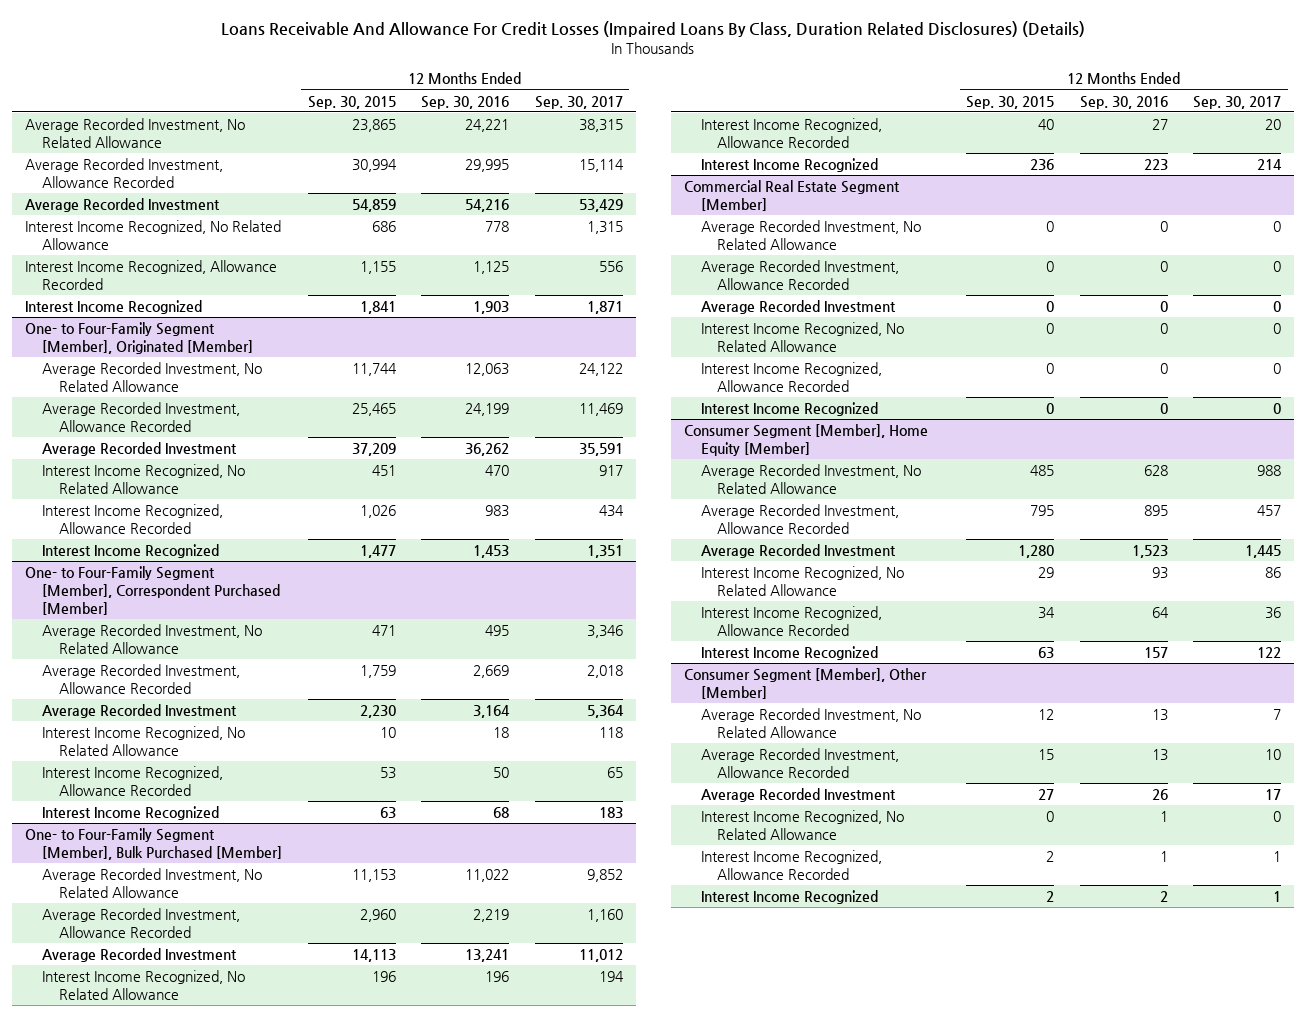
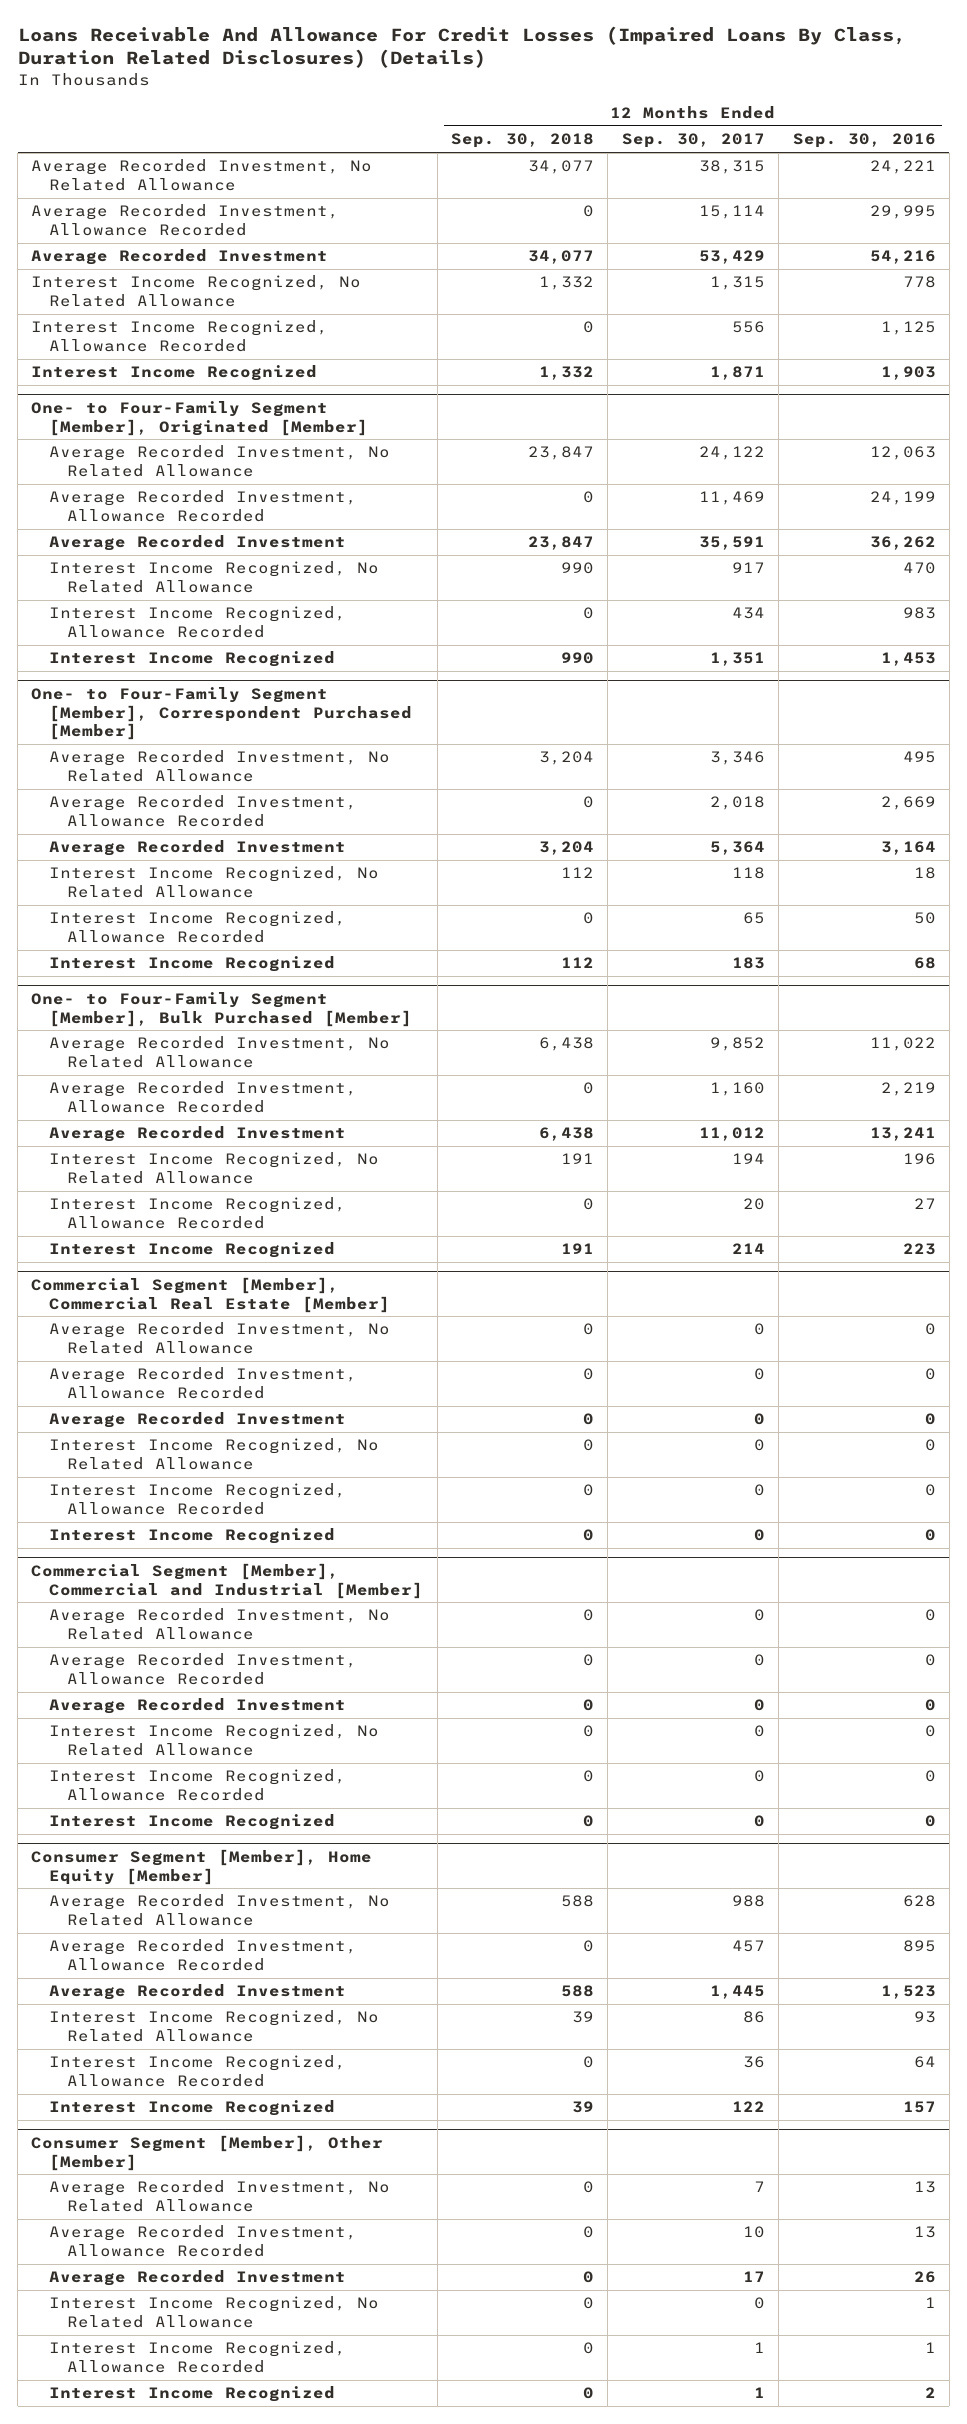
[307,95,396,109] Sep. 30, 2015 -> none
none -> [451,133,595,149] Sep. 30, 2018
[683,180,900,211] Commercial Real Estate Segment [Member] -> [31,1276,391,1313] Commercial Segment [Member], Commercial Real Estate [Member]
none -> [31,1562,424,1599] Commercial Segment [Member], Commercial and Industrial [Member]
none -> [49,1608,391,1641] Average Recorded Investment, No Related Allowance
none -> [49,1653,358,1686] Average Recorded Investment, Allowance Recorded
none -> [49,1698,347,1715] Average Recorded Investment
none -> [49,1724,380,1757] Interest Income Recognized, No Related Allowance
none -> [49,1769,347,1802] Interest Income Recognized, Allowance Recorded
none -> [49,1814,336,1831] Interest Income Recognized

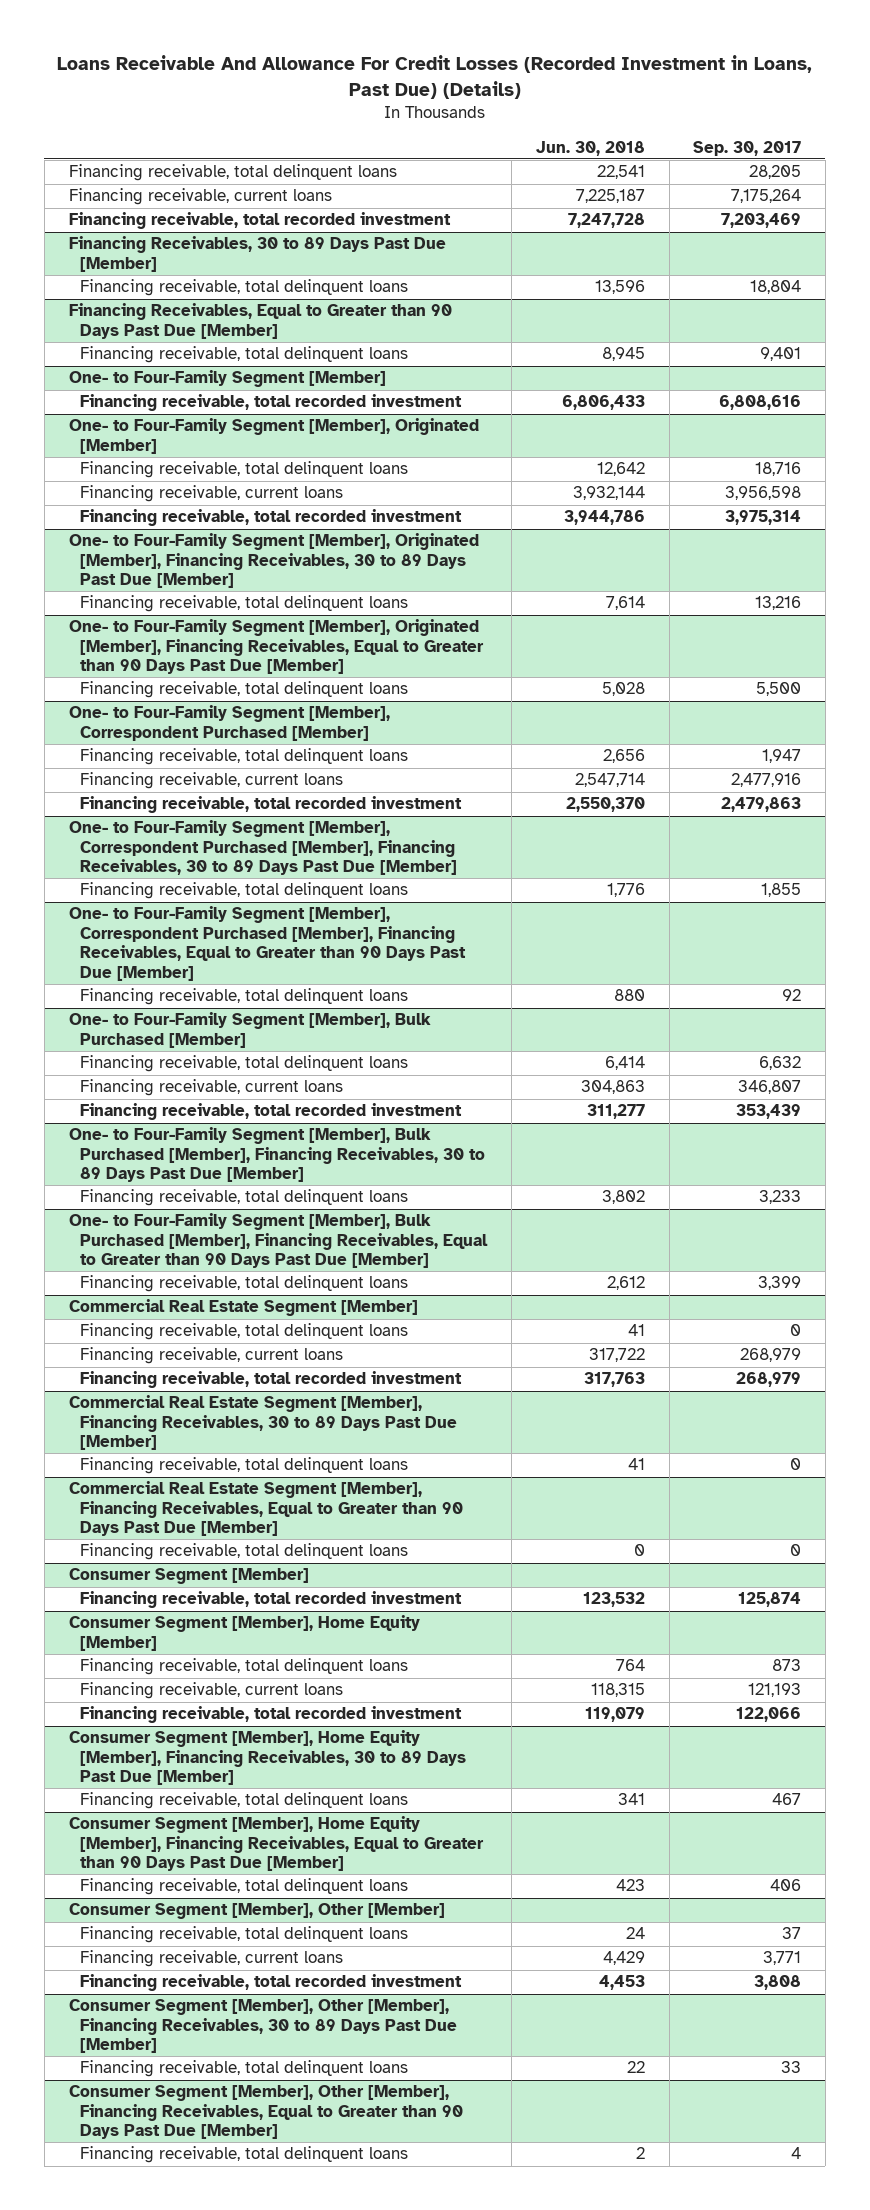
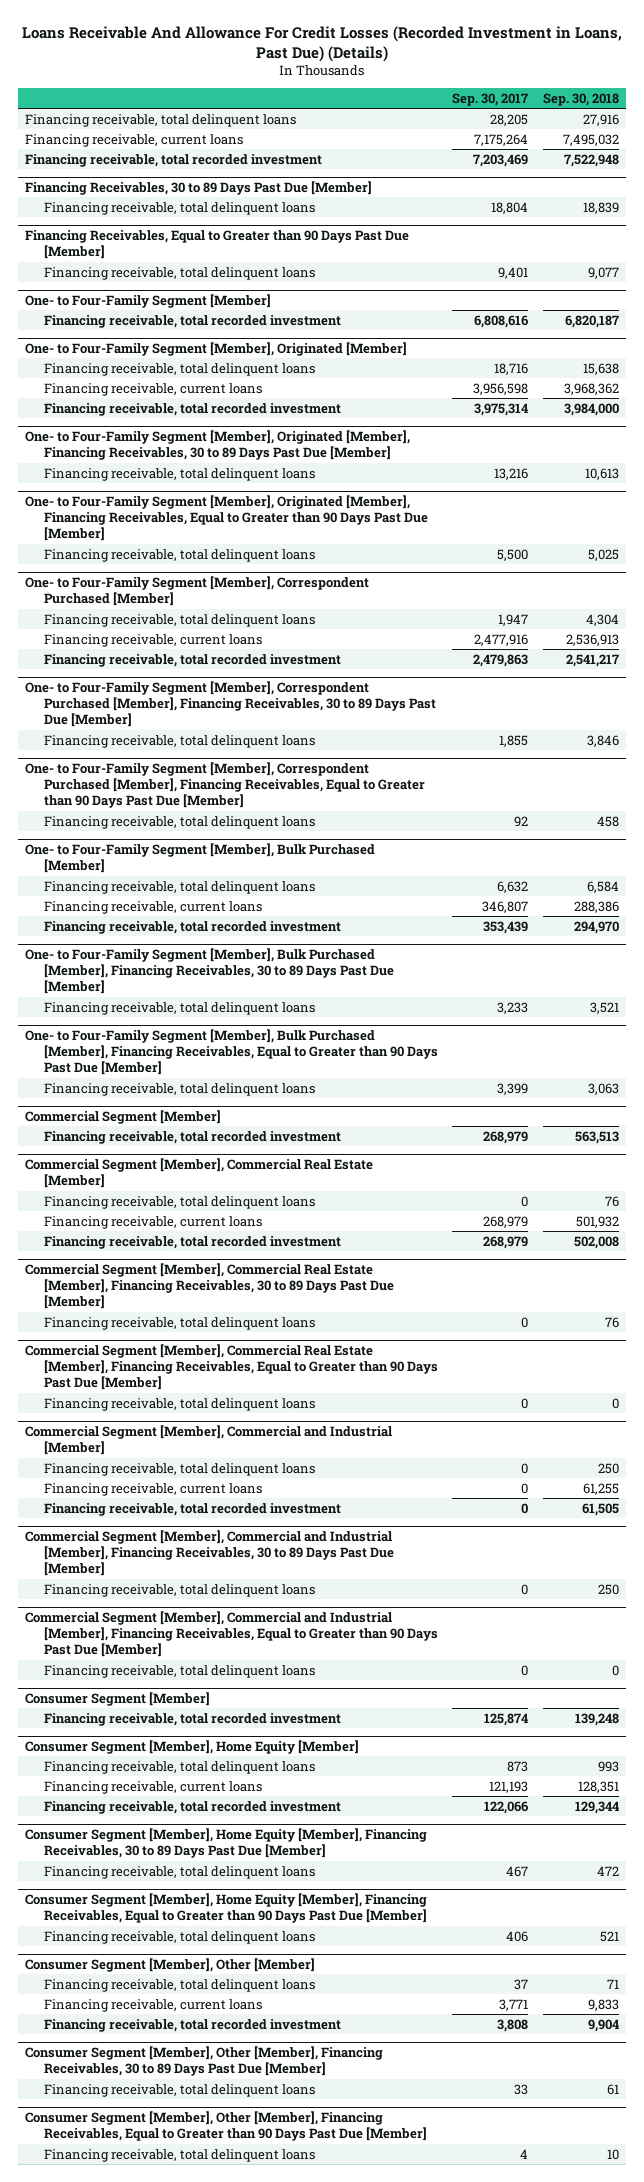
[535,140,645,156] Jun. 30, 2018 -> none
none -> [542,93,619,107] Sep. 30, 2018
[68,1299,418,1317] Commercial Real Estate Segment [Member] -> [24,1109,221,1124] Commercial Segment [Member]
none -> [43,1130,341,1144] Financing receivable, total recorded investment
none -> [24,1157,373,1189] Commercial Segment [Member], Commercial Real Estate [Member]
[68,1395,458,1451] Commercial Real Estate Segment [Member], Financing Receivables, 30 to 89 Days Past Due [Member] -> [24,1262,394,1310] Commercial Segment [Member], Commercial Real Estate [Member], Financing Receivables, 30 to 89 Days Past Due [Member]
[68,1481,464,1537] Commercial Real Estate Segment [Member], Financing Receivables, Equal to Greater than 90 Days Past Due [Member] -> [24,1343,438,1391] Commercial Segment [Member], Commercial Real Estate [Member], Financing Receivables, Equal to Greater than 90 Days Past Due [Member]
none -> [24,1424,392,1456] Commercial Segment [Member], Commercial and Industrial [Member]
none -> [43,1462,315,1476] Financing receivable, total delinquent loans
none -> [43,1482,262,1496] Financing receivable, current loans
none -> [43,1502,341,1516] Financing receivable, total recorded investment
none -> [24,1529,394,1577] Commercial Segment [Member], Commercial and Industrial [Member], Financing Receivables, 30 to 89 Days Past Due [Member]
none -> [43,1583,315,1597] Financing receivable, total delinquent loans
none -> [24,1610,438,1658] Commercial Segment [Member], Commercial and Industrial [Member], Financing Receivables, Equal to Greater than 90 Days Past Due [Member]
none -> [43,1664,315,1678] Financing receivable, total delinquent loans

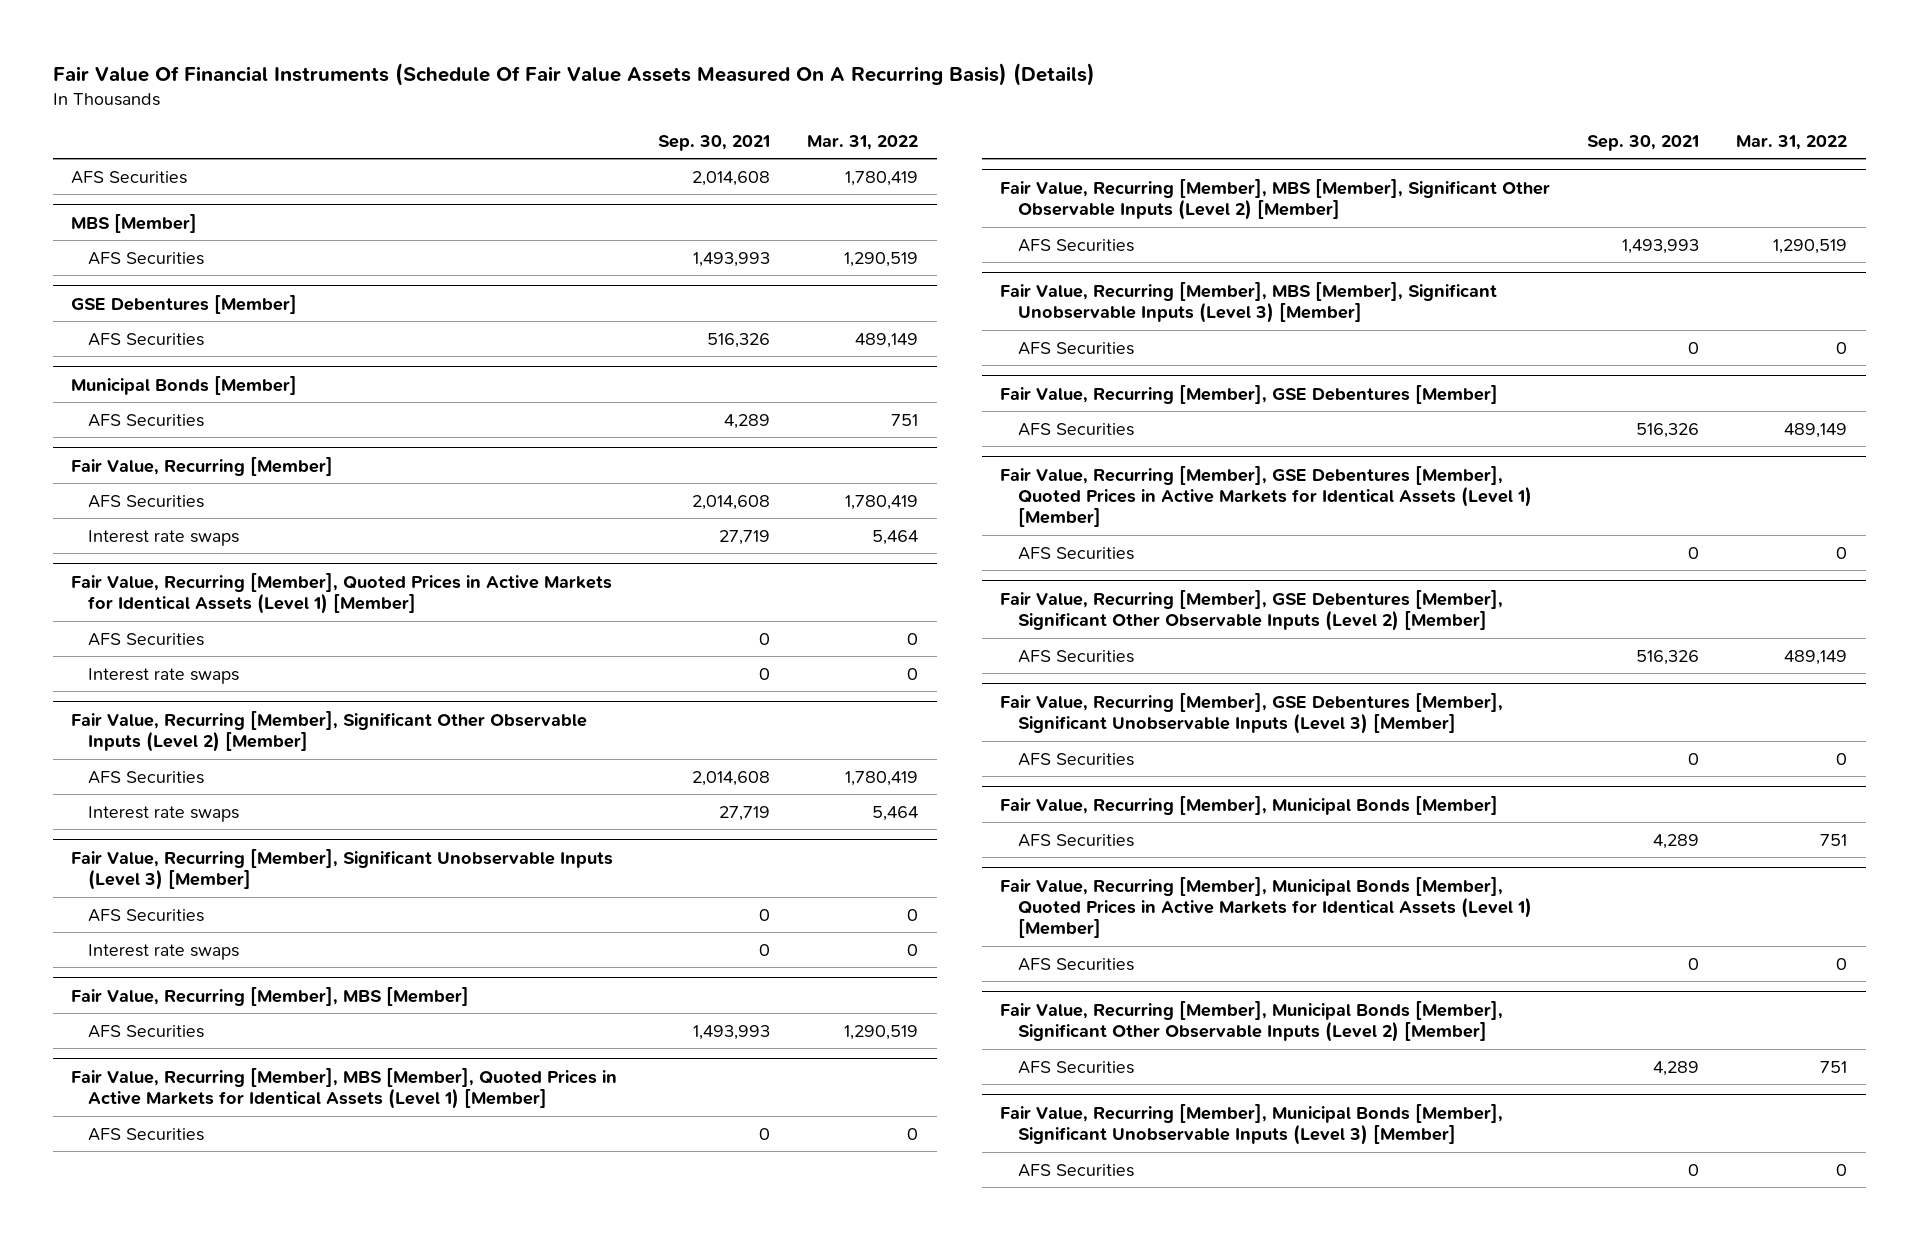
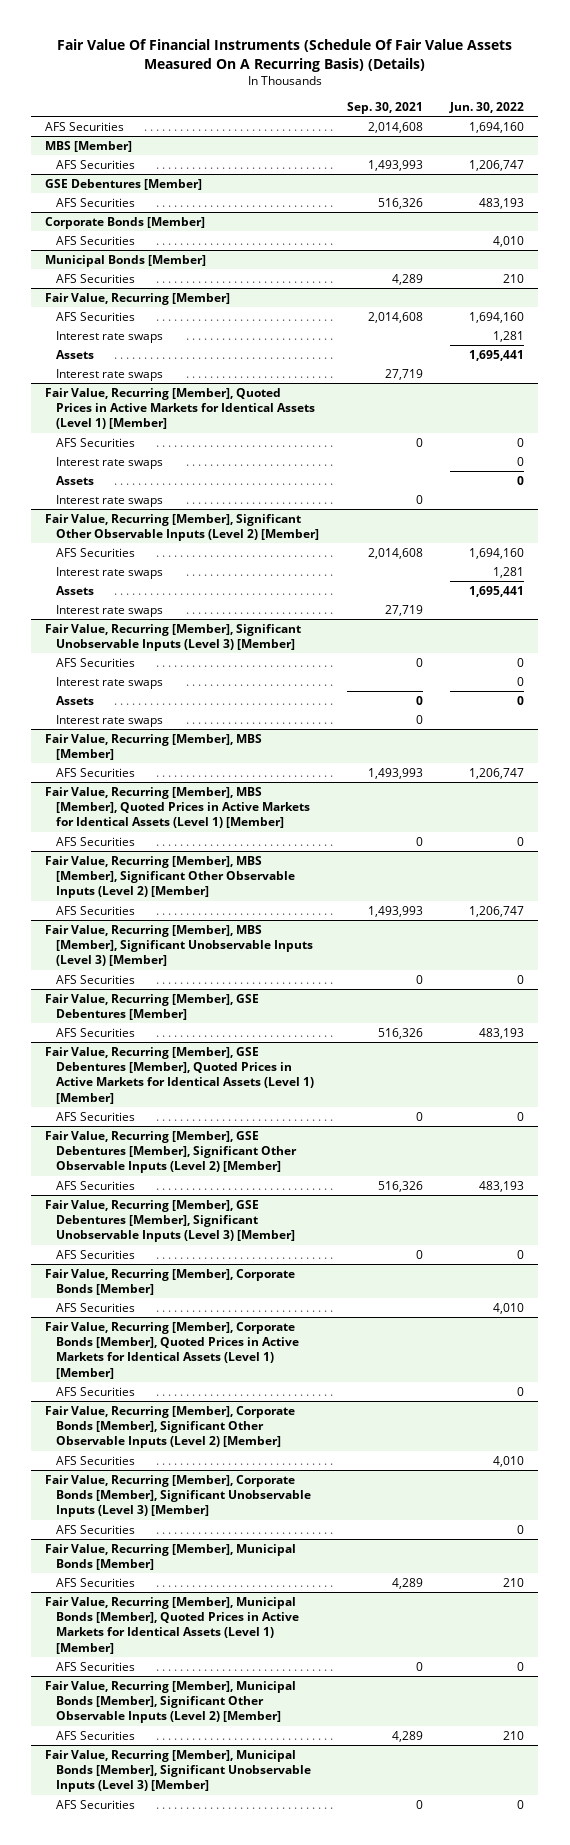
[807,134,919,150] Mar. 31, 2022 -> none
none -> [449,102,525,114] Jun. 30, 2022
none -> [45,216,206,229] Corporate Bonds [Member]
none -> [55,235,135,245] AFS Securities
none -> [55,330,163,343] Interest rate swaps
none -> [55,349,94,359] Assets
none -> [55,456,163,469] Interest rate swaps
none -> [55,475,94,485] Assets
none -> [55,566,163,579] Interest rate swaps
none -> [55,585,94,595] Assets
none -> [55,676,163,689] Interest rate swaps
none -> [55,695,94,705] Assets
none -> [45,1268,296,1296] Fair Value, Recurring [Member], Corporate Bonds [Member]
none -> [55,1302,135,1312] AFS Securities
none -> [45,1321,299,1379] Fair Value, Recurring [Member], Corporate Bonds [Member], Quoted Prices in Active Markets for Identical Assets (Level 1) [Member]
none -> [55,1386,135,1396] AFS Securities
none -> [45,1405,296,1449] Fair Value, Recurring [Member], Corporate Bonds [Member], Significant Other Observable Inputs (Level 2) [Member]
none -> [55,1455,135,1465] AFS Securities
none -> [45,1474,311,1518] Fair Value, Recurring [Member], Corporate Bonds [Member], Significant Unobservable Inputs (Level 3) [Member]
none -> [55,1524,135,1534] AFS Securities

